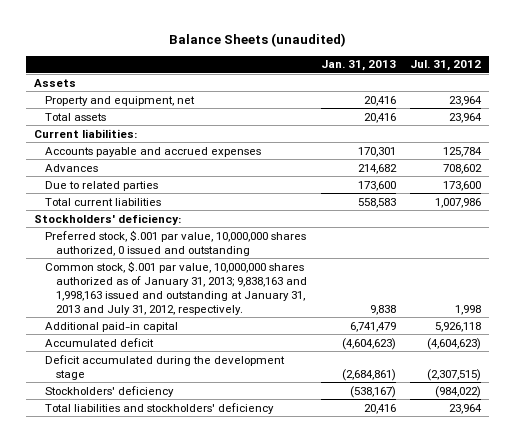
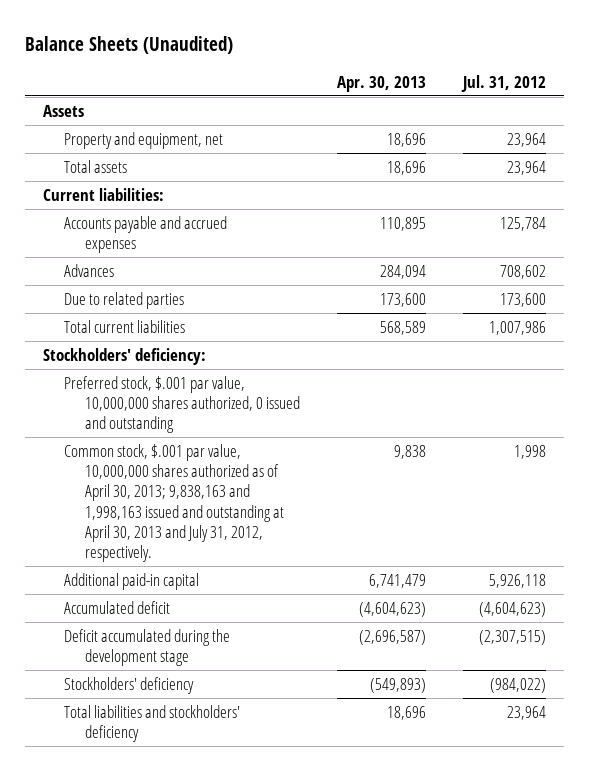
[168,33,346,48] Balance Sheets (unaudited) -> [24,35,233,54] Balance Sheets (Unaudited)
[321,60,397,72] Jan. 31, 2013 -> none
none -> [337,75,427,92] Apr. 30, 2013
[44,260,308,315] Common stock, $.001 par value, 10,000,000 shares authorized as of January 31, 2013; 9,838,163 and 1,998,163 issued and outstanding at January 31, 2013 and July 31, 2012, respectively. -> [64,443,285,562] Common stock, $.001 par value, 10,000,000 shares authorized as of April 30, 2013; 9,838,163 and 1,998,163 issued and outstanding at April 30, 2013 and July 31, 2012, respectively.

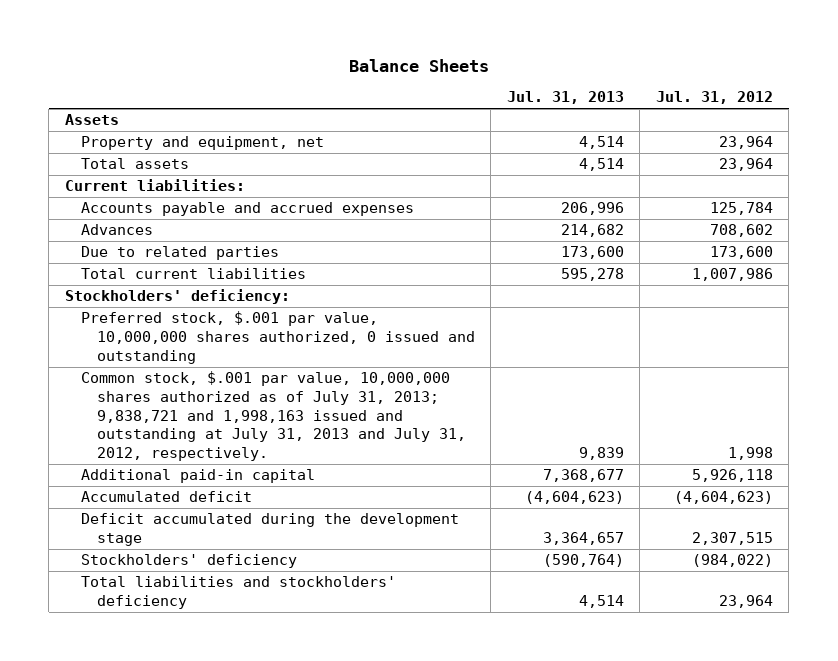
[24,35,233,54] Balance Sheets (Unaudited) -> [348,58,489,72] Balance Sheets
[337,75,427,92] Apr. 30, 2013 -> none
none -> [506,91,624,105] Jul. 31, 2013
[64,443,285,562] Common stock, $.001 par value, 10,000,000 shares authorized as of April 30, 2013; 9,838,163 and 1,998,163 issued and outstanding at April 30, 2013 and July 31, 2012, respectively. -> [80,371,466,462] Common stock, $.001 par value, 10,000,000 shares authorized as of July 31, 2013; 9,838,721 and 1,998,163 issued and outstanding at July 31, 2013 and July 31, 2012, respectively.
[478,629,546,645] (2,307,515) -> [691,532,773,546] 2,307,515

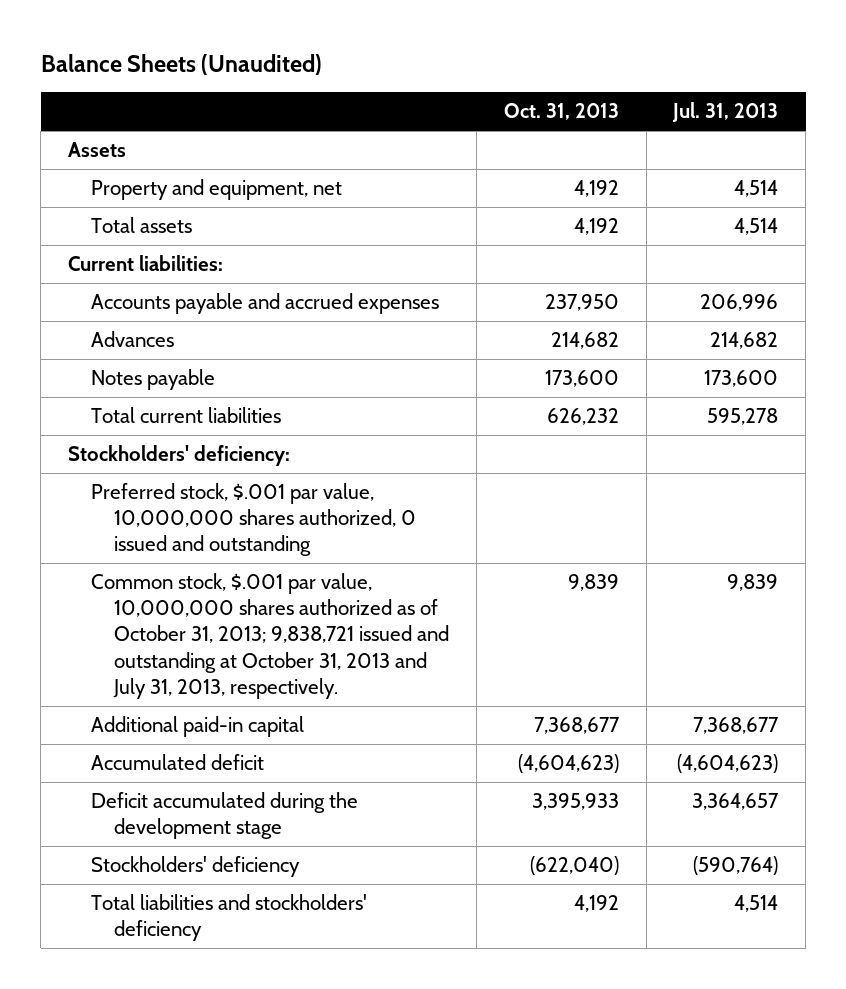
[348,58,489,72] Balance Sheets -> [40,54,322,76] Balance Sheets (Unaudited)
[655,91,773,105] Jul. 31, 2012 -> none
none -> [503,103,619,121] Oct. 31, 2013
[80,246,279,261] Due to related parties -> [91,368,216,390] Notes payable
[80,371,466,462] Common stock, $.001 par value, 10,000,000 shares authorized as of July 31, 2013; 9,838,721 and 1,998,163 issued and outstanding at July 31, 2013 and July 31, 2012, respectively. -> [91,572,450,700] Common stock, $.001 par value, 10,000,000 shares authorized as of October 31, 2013; 9,838,721 issued and outstanding at October 31, 2013 and July 31, 2013, respectively.

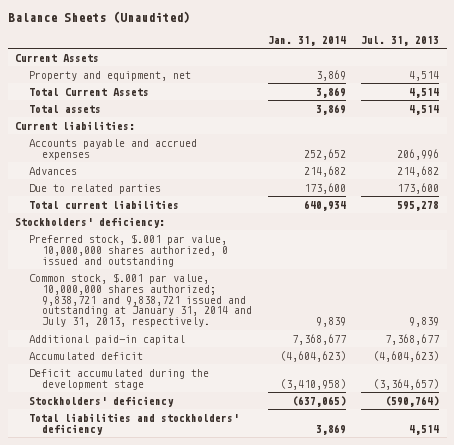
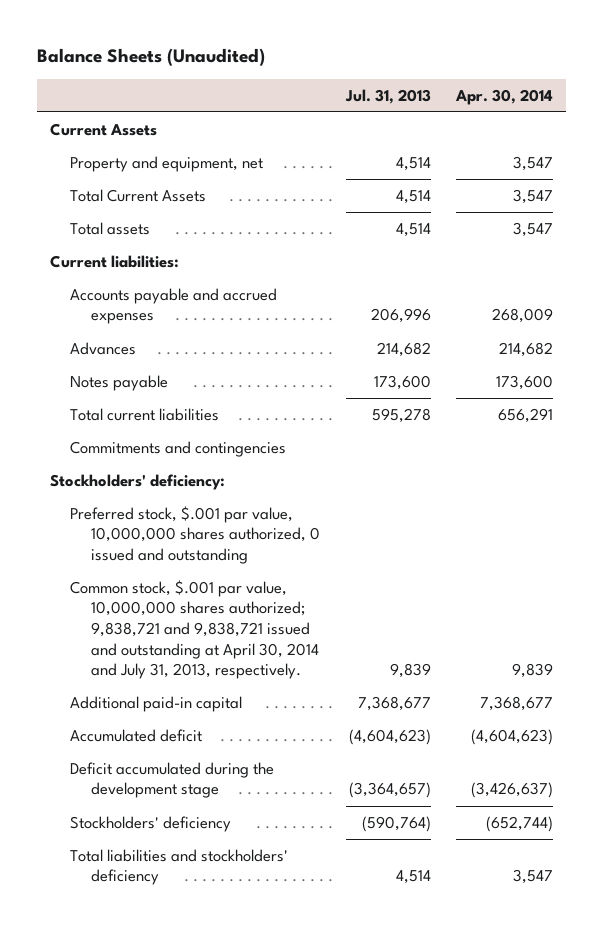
[267,35,346,46] Jan. 31, 2014 -> none
none -> [455,88,554,105] Apr. 30, 2014
[28,183,161,194] Due to related parties -> [70,374,169,391] Notes payable
none -> [70,440,287,457] Commitments and contingencies
[28,272,253,328] Common stock, $.001 par value, 10,000,000 shares authorized; 9,838,721 and 9,838,721 issued and outstanding at January 31, 2014 and July 31, 2013, respectively. -> [70,579,320,680] Common stock, $.001 par value, 10,000,000 shares authorized; 9,838,721 and 9,838,721 issued and outstanding at April 30, 2014 and July 31, 2013, respectively.

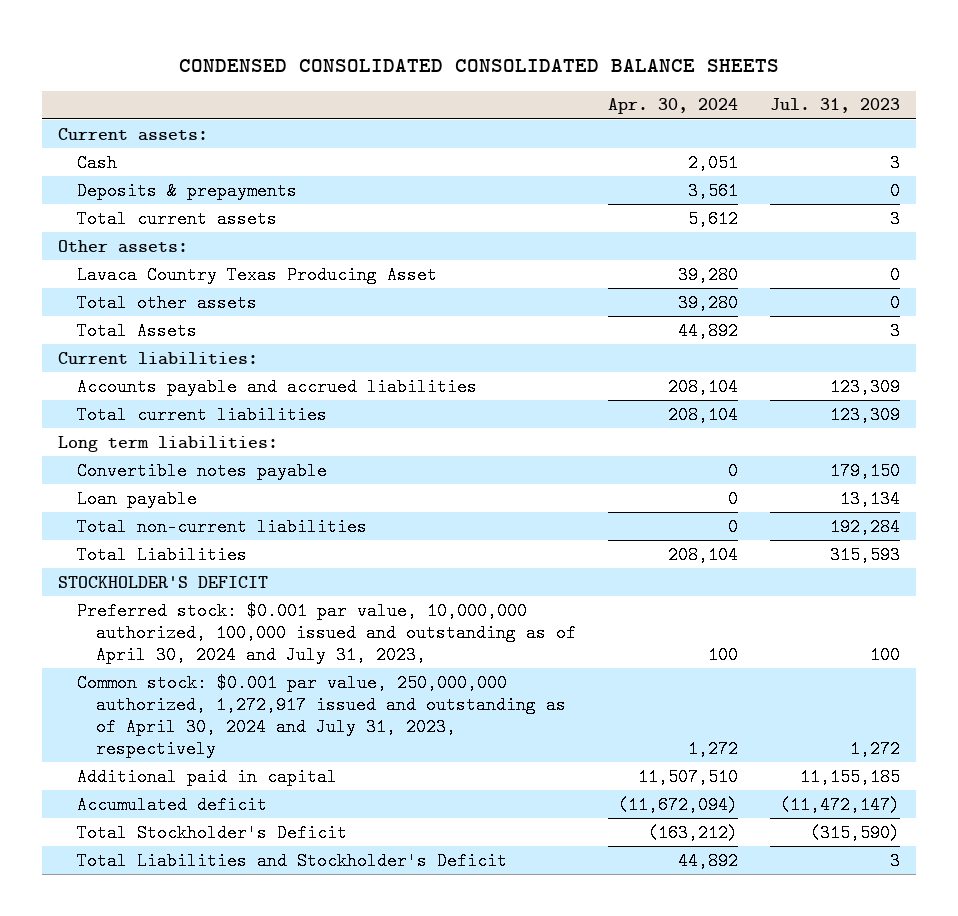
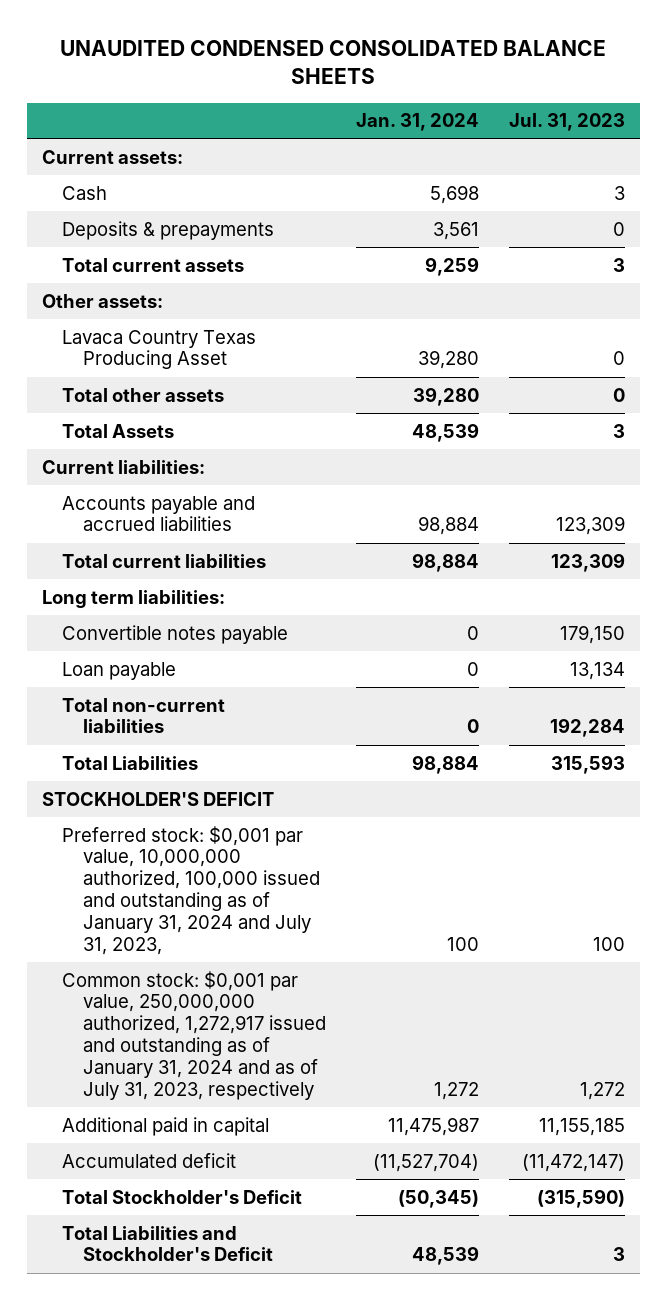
[178,58,779,72] CONDENSED CONSOLIDATED CONSOLIDATED BALANCE SHEETS -> [60,39,607,85] UNAUDITED CONDENSED CONSOLIDATED BALANCE SHEETS
[607,98,738,115] Apr. 30, 2024 -> none
none -> [355,113,479,132] Jan. 31, 2024
[76,601,576,664] Preferred stock: $0.001 par value, 10,000,000 authorized, 100,000 issued and outstanding as of April 30, 2024 and July 31, 2023, -> [62,825,320,955] Preferred stock: $0,001 par value, 10,000,000 authorized, 100,000 issued and outstanding as of January 31, 2024 and July 31, 2023,
[76,673,566,758] Common stock: $0.001 par value, 250,000,000 authorized, 1,272,917 issued and outstanding as of April 30, 2024 and July 31, 2023, respectively -> [62,970,326,1100] Common stock: $0,001 par value, 250,000,000 authorized, 1,272,917 issued and outstanding as of January 31, 2024 and as of July 31, 2023, respectively

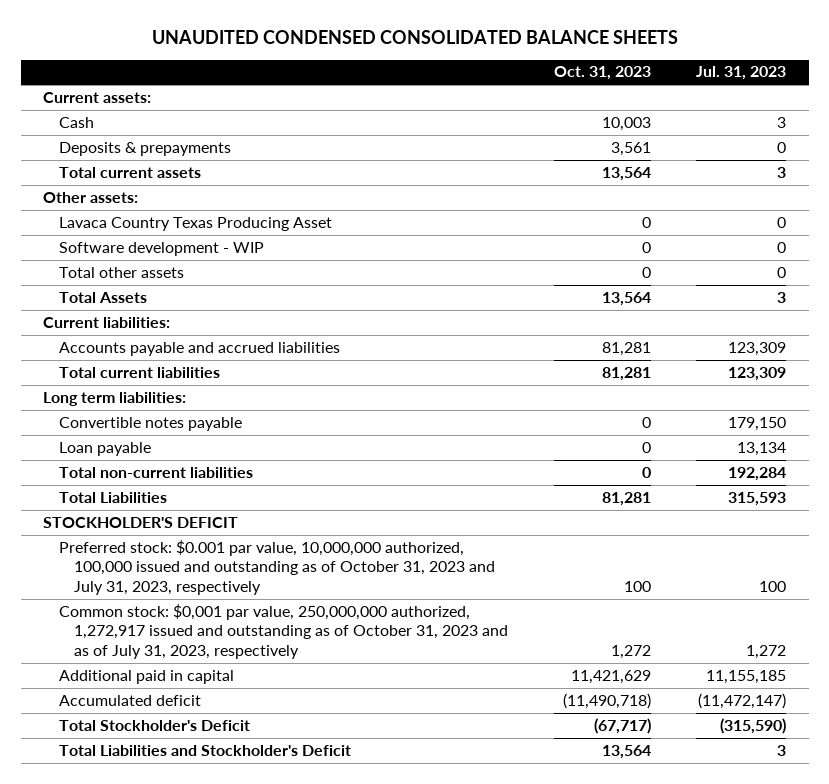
[355,113,479,132] Jan. 31, 2024 -> none
none -> [553,66,651,81] Oct. 31, 2023
none -> [58,241,264,256] Software development - WIP
[62,825,320,955] Preferred stock: $0,001 par value, 10,000,000 authorized, 100,000 issued and outstanding as of January 31, 2024 and July 31, 2023, -> [58,539,496,596] Preferred stock: $0.001 par value, 10,000,000 authorized, 100,000 issued and outstanding as of October 31, 2023 and July 31, 2023, respectively
[62,970,326,1100] Common stock: $0,001 par value, 250,000,000 authorized, 1,272,917 issued and outstanding as of January 31, 2024 and as of July 31, 2023, respectively -> [58,603,509,660] Common stock: $0,001 par value, 250,000,000 authorized, 1,272,917 issued and outstanding as of October 31, 2023 and as of July 31, 2023, respectively

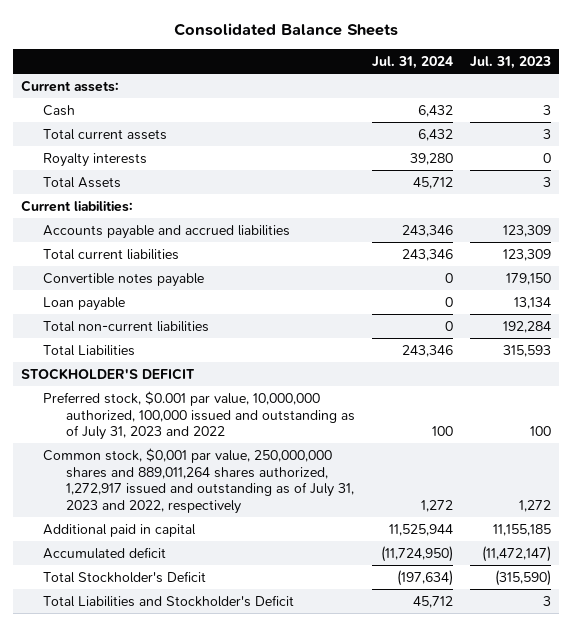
[151,30,678,45] UNAUDITED CONDENSED CONSOLIDATED BALANCE SHEETS -> [173,22,398,36] Consolidated Balance Sheets
[553,66,651,81] Oct. 31, 2023 -> none
none -> [371,55,453,69] Jul. 31, 2024
[58,141,231,156] Deposits & prepayments -> none
[43,191,139,203] Other assets: -> none
[58,216,332,231] Lavaca Country Texas Producing Asset -> none
[58,241,264,256] Software development - WIP -> none
[58,266,184,278] Total other assets -> none
none -> [43,152,148,167] Royalty interests
[43,391,187,406] Long term liabilities: -> none
[58,539,496,596] Preferred stock: $0.001 par value, 10,000,000 authorized, 100,000 issued and outstanding as of October 31, 2023 and July 31, 2023, respectively -> [43,390,355,441] Preferred stock, $0.001 par value, 10,000,000 authorized, 100,000 issued and outstanding as of July 31, 2023 and 2022
[58,603,509,660] Common stock: $0,001 par value, 250,000,000 authorized, 1,272,917 issued and outstanding as of October 31, 2023 and as of July 31, 2023, respectively -> [43,447,354,514] Common stock, $0,001 par value, 250,000,000 shares and 889,011,264 shares authorized, 1,272,917 issued and outstanding as of July 31, 2023 and 2022, respectively

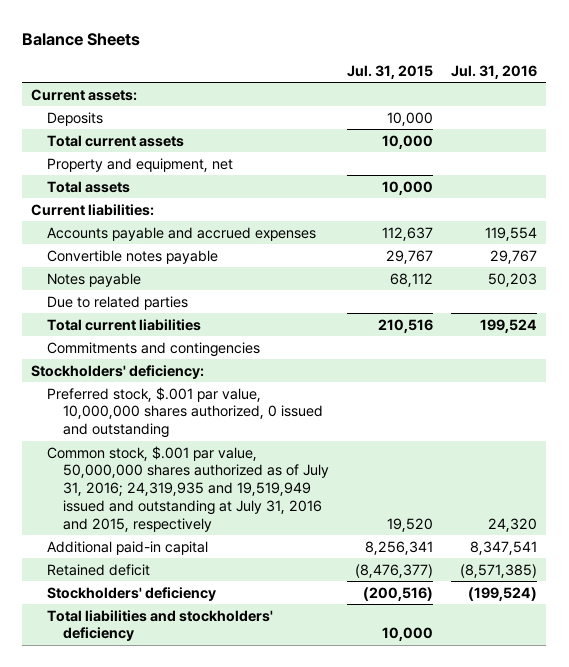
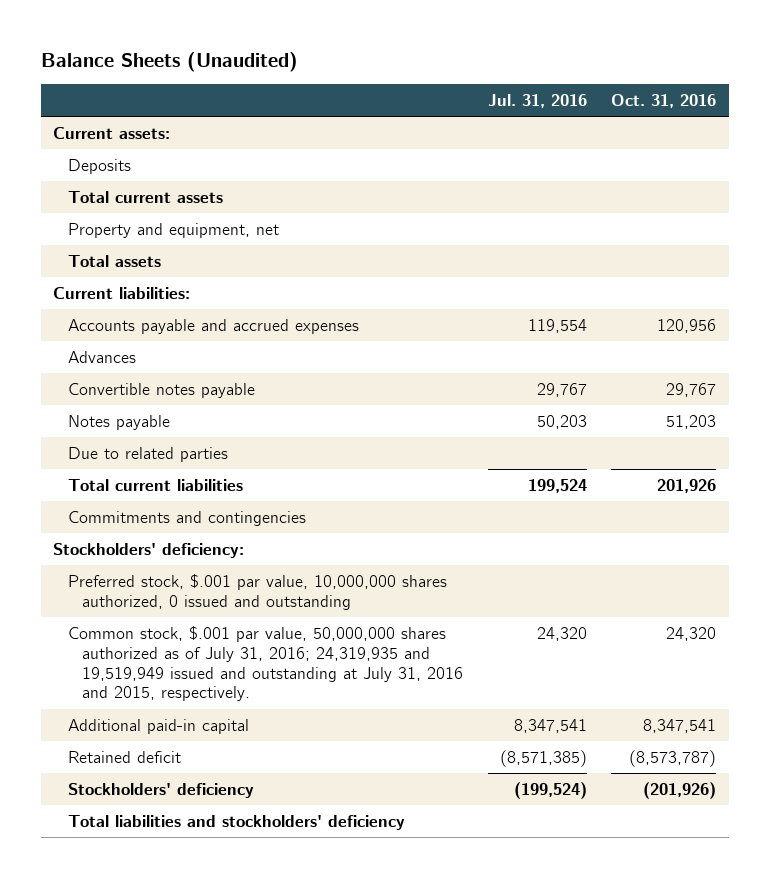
[22,32,141,46] Balance Sheets -> [40,52,298,73] Balance Sheets (Unaudited)
[346,64,433,79] Jul. 31, 2015 -> none
none -> [611,94,717,109] Oct. 31, 2016
none -> [67,350,136,363] Advances
[47,445,329,532] Common stock, $.001 par value, 50,000,000 shares authorized as of July 31, 2016; 24,319,935 and 19,519,949 issued and outstanding at July 31, 2016 and 2015, respectively -> [67,625,464,702] Common stock, $.001 par value, 50,000,000 shares authorized as of July 31, 2016; 24,319,935 and 19,519,949 issued and outstanding at July 31, 2016 and 2015, respectively.

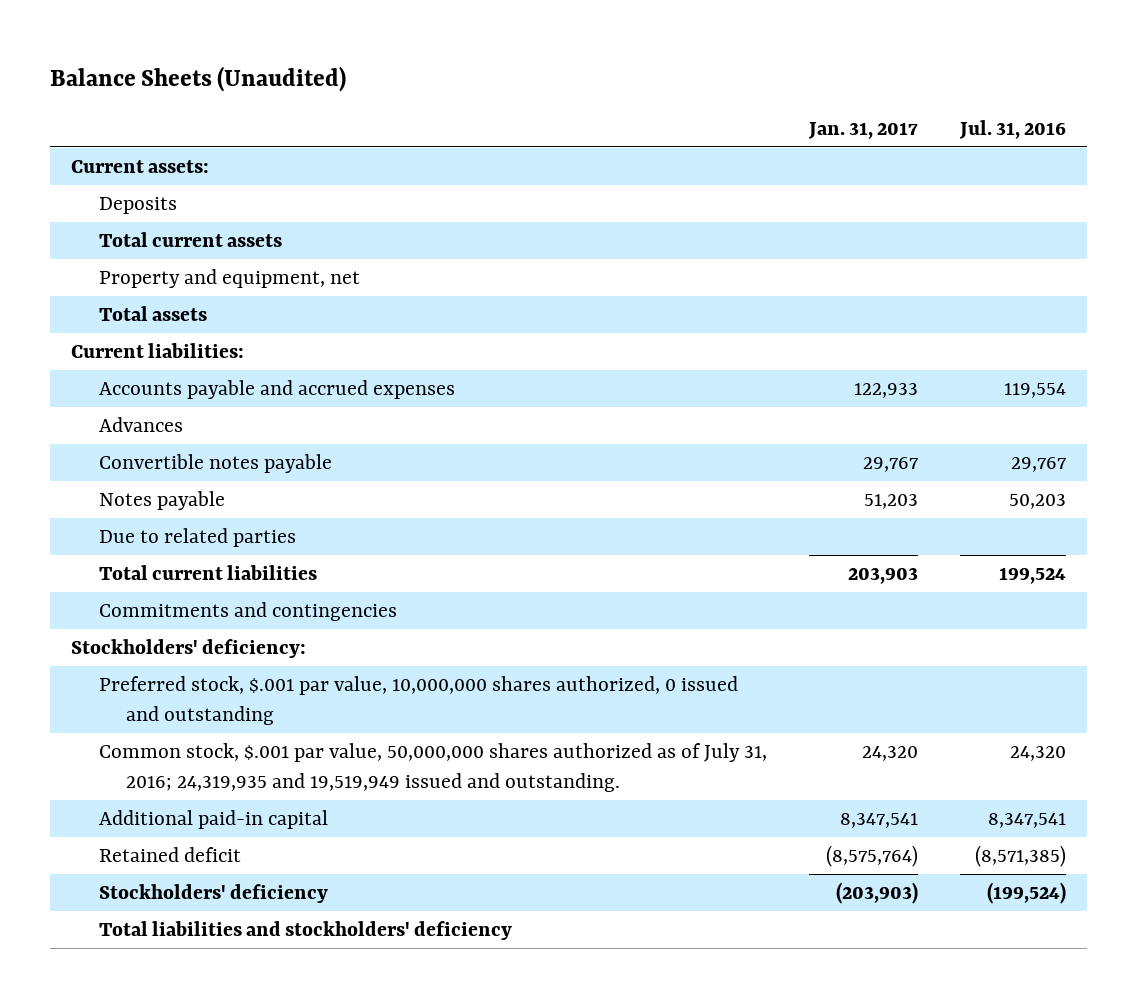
[611,94,717,109] Oct. 31, 2016 -> none
none -> [807,121,918,139] Jan. 31, 2017
[67,625,464,702] Common stock, $.001 par value, 50,000,000 shares authorized as of July 31, 2016; 24,319,935 and 19,519,949 issued and outstanding at July 31, 2016 and 2015, respectively. -> [98,743,767,792] Common stock, $.001 par value, 50,000,000 shares authorized as of July 31, 2016; 24,319,935 and 19,519,949 issued and outstanding.

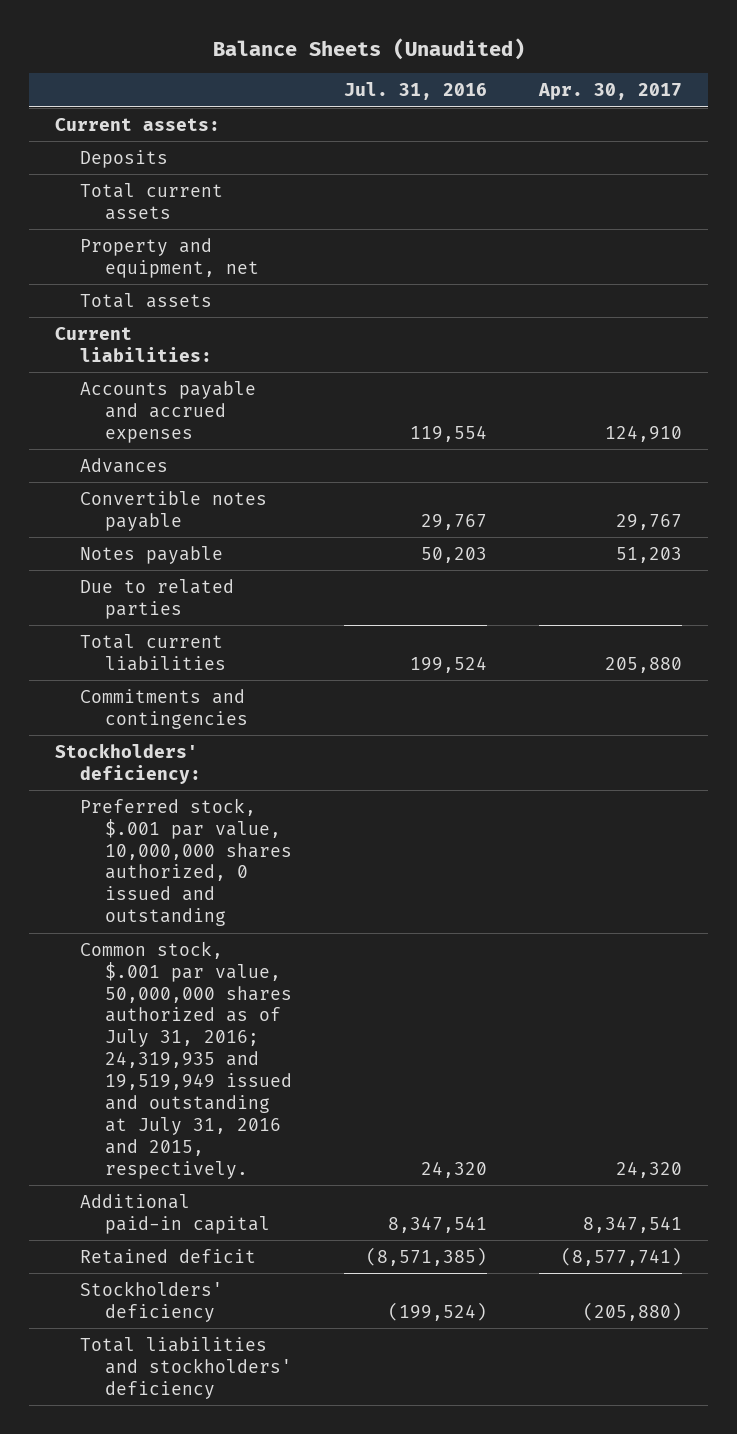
[807,121,918,139] Jan. 31, 2017 -> none
none -> [538,83,683,101] Apr. 30, 2017
[98,743,767,792] Common stock, $.001 par value, 50,000,000 shares authorized as of July 31, 2016; 24,319,935 and 19,519,949 issued and outstanding. -> [80,940,293,1179] Common stock, $.001 par value, 50,000,000 shares authorized as of July 31, 2016; 24,319,935 and 19,519,949 issued and outstanding at July 31, 2016 and 2015, respectively.

